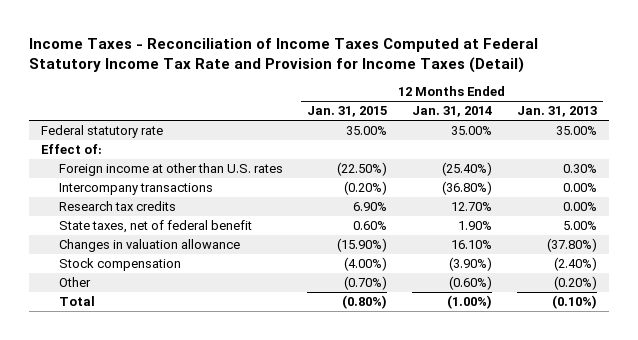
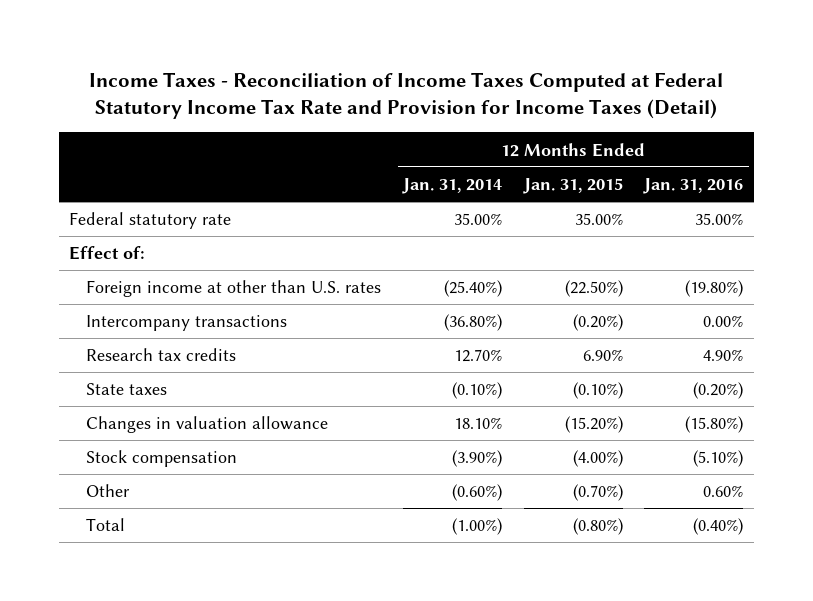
[516,106,597,118] Jan. 31, 2013 -> none
none -> [643,177,744,194] Jan. 31, 2016
[58,220,252,234] State taxes, net of federal benefit -> [86,383,168,396] State taxes
[353,221,388,231] 0.60% -> [572,382,623,400] (0.10%)
[458,221,493,231] 1.90% -> [452,382,503,400] (0.10%)
[337,238,388,253] (15.90%) -> [564,416,623,434] (15.20%)
[451,240,493,250] 16.10% -> [454,417,503,430] 18.10%

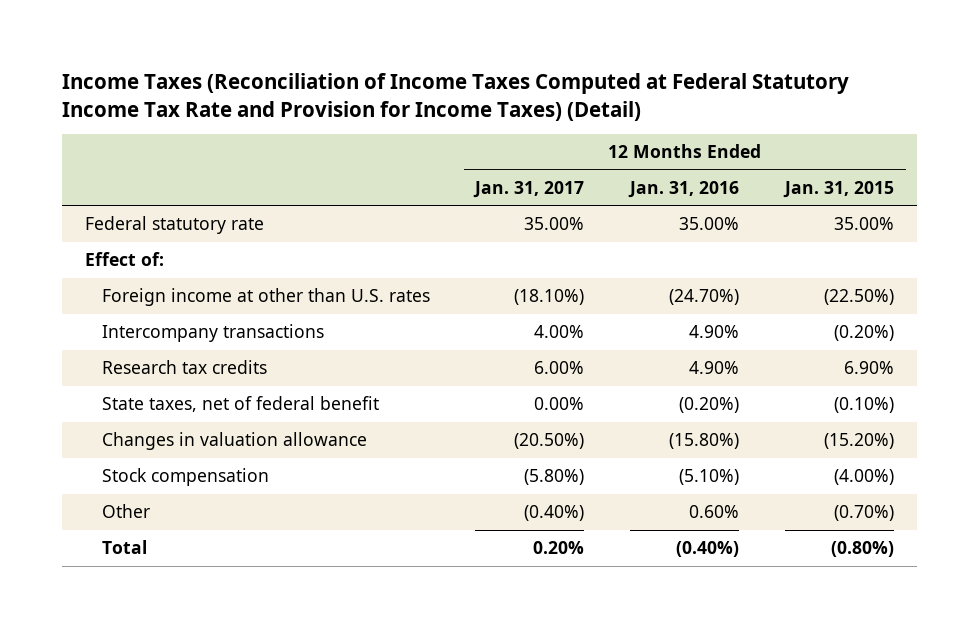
[89,71,724,120] Income Taxes - Reconciliation of Income Taxes Computed at Federal Statutory Income Tax Rate and Provision for Income Taxes (Detail) -> [61,73,849,121] Income Taxes (Reconciliation of Income Taxes Computed at Federal Statutory Income Tax Rate and Provision for Income Taxes) (Detail)
[402,177,503,194] Jan. 31, 2014 -> none
none -> [473,180,585,198] Jan. 31, 2017
[685,280,744,298] (19.80%) -> [669,289,740,306] (24.70%)
[703,315,744,328] 0.00% -> [689,325,740,339] 4.90%
[86,383,168,396] State taxes -> [101,396,379,413] State taxes, net of federal benefit

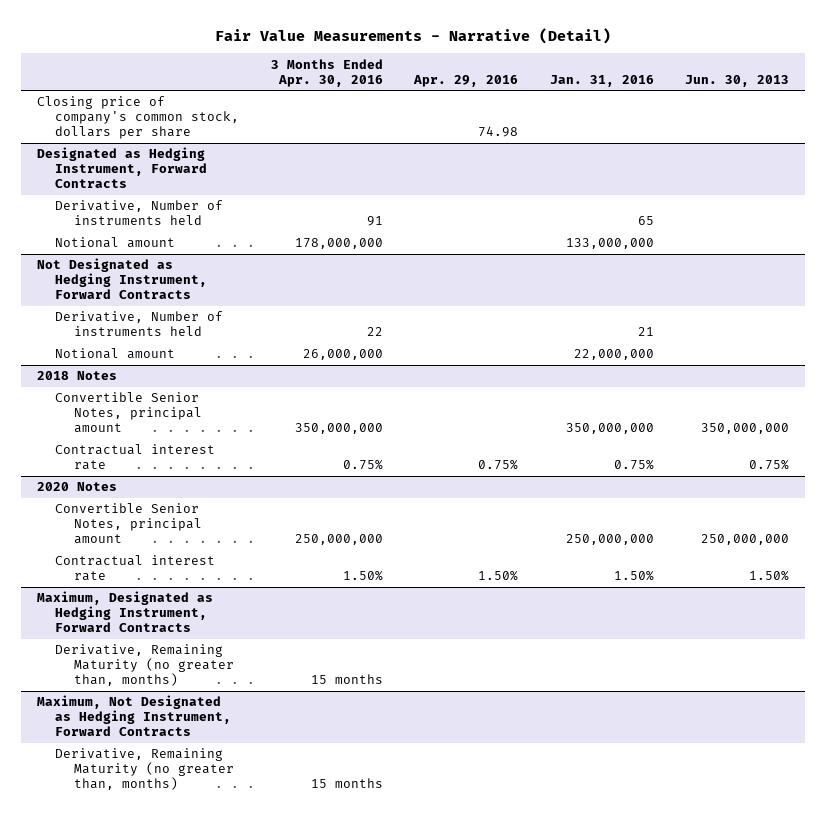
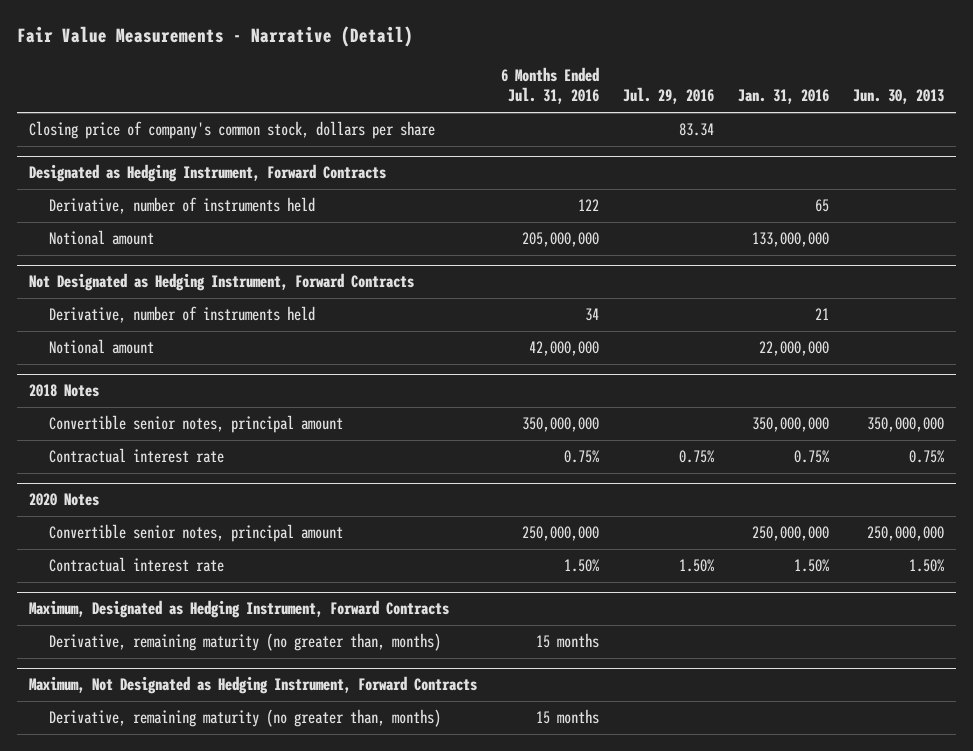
[270,58,383,87] 3 Months Ended Apr. 30, 2016 -> none
[413,74,519,87] Apr. 29, 2016 -> none
none -> [500,67,599,105] 6 Months Ended Jul. 31, 2016
none -> [622,87,714,105] Jul. 29, 2016
[55,200,224,226] Derivative, Number of instruments held -> [49,197,316,215] Derivative, number of instruments held
[55,311,224,337] Derivative, Number of instruments held -> [49,306,316,324] Derivative, number of instruments held
[55,392,202,434] Convertible Senior Notes, principal amount -> [49,415,344,434] Convertible senior notes, principal amount
[55,503,202,545] Convertible Senior Notes, principal amount -> [49,524,344,543] Convertible senior notes, principal amount
[55,644,234,687] Derivative, Remaining Maturity (no greater than, months) -> [49,633,442,652] Derivative, remaining maturity (no greater than, months)
[55,748,234,791] Derivative, Remaining Maturity (no greater than, months) -> [49,709,442,728] Derivative, remaining maturity (no greater than, months)

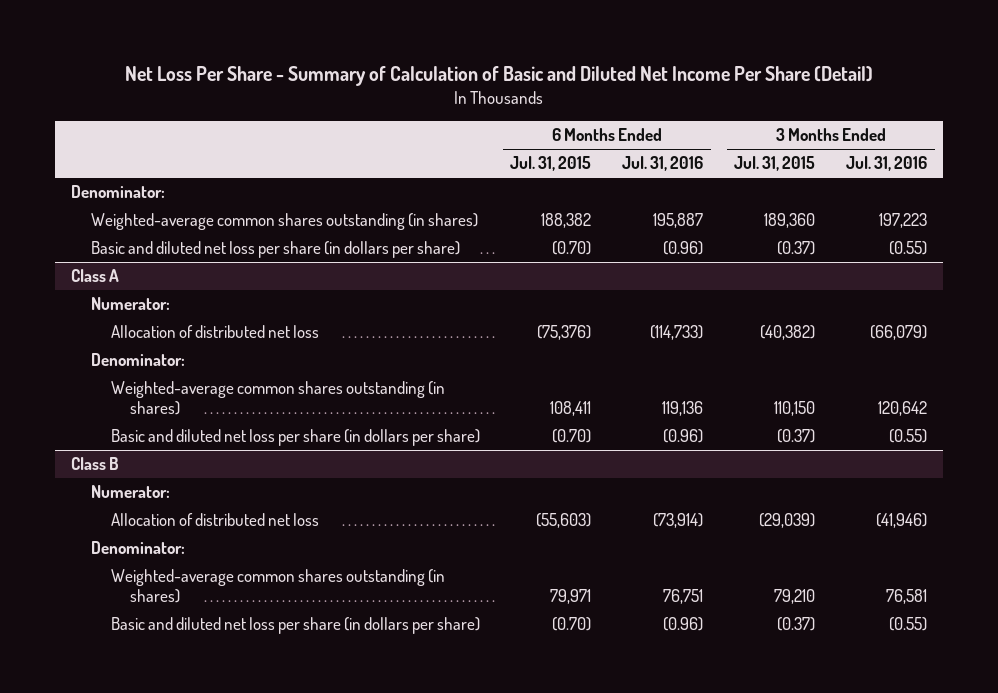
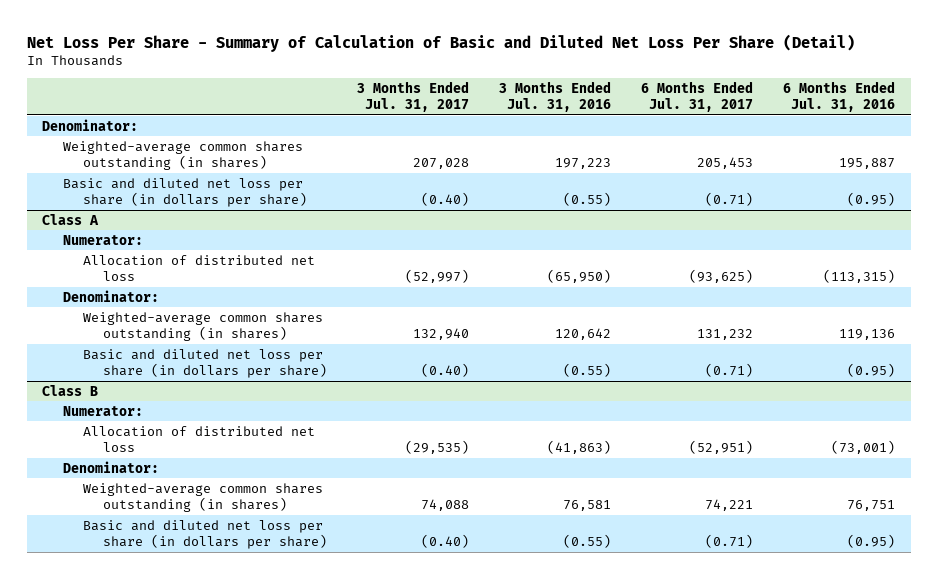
[125,66,874,87] Net Loss Per Share - Summary of Calculation of Basic and Diluted Net Income Per Share (Detail) -> [27,33,856,52] Net Loss Per Share - Summary of Calculation of Basic and Diluted Net Loss Per Share (Detail)
[510,156,592,172] Jul. 31, 2015 -> none
[734,156,816,172] Jul. 31, 2015 -> none
none -> [356,80,469,112] 3 Months Ended Jul. 31, 2017
none -> [641,80,754,112] 6 Months Ended Jul. 31, 2017
[663,241,704,256] (0.96) -> [847,191,896,206] (0.95)
[650,325,704,341] (114,733) -> [823,268,896,283] (113,315)
[870,325,928,341] (66,079) -> [547,268,612,283] (65,950)
[663,429,704,444] (0.96) -> [847,362,896,377] (0.95)
[653,513,704,529] (73,914) -> [831,439,896,454] (73,001)
[876,513,928,529] (41,946) -> [547,439,612,454] (41,863)
[663,617,704,632] (0.96) -> [847,533,896,548] (0.95)

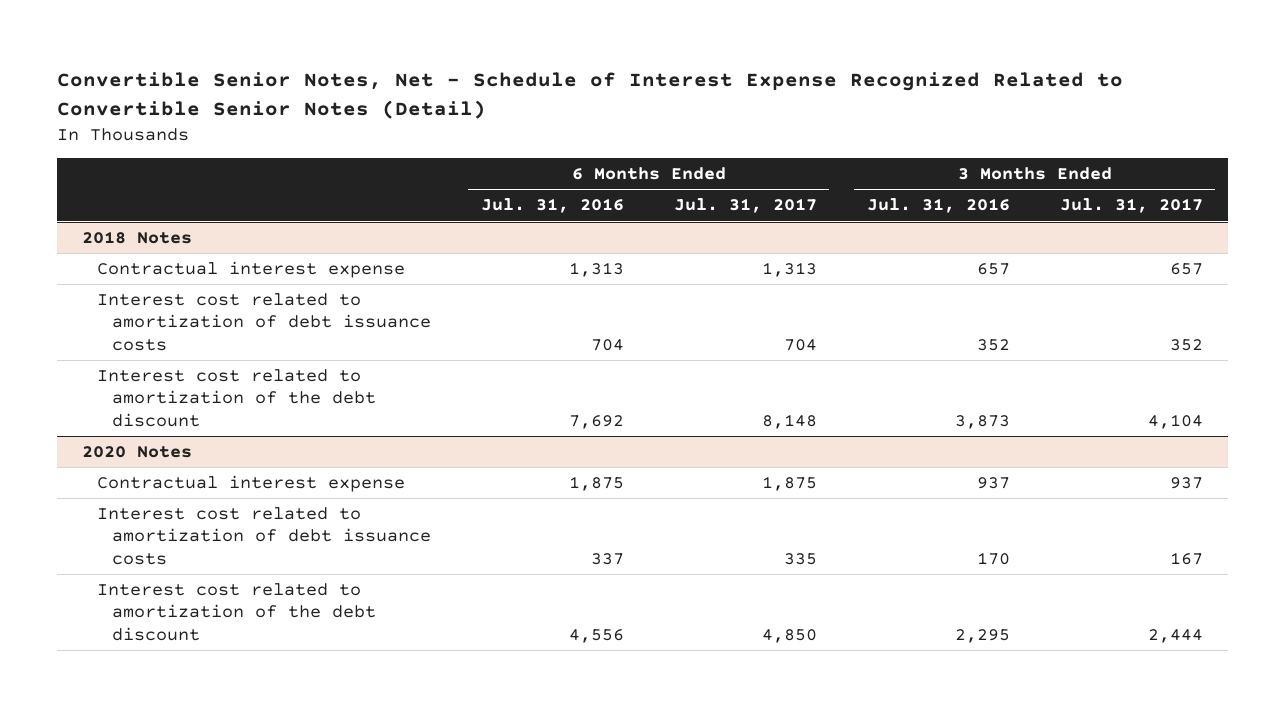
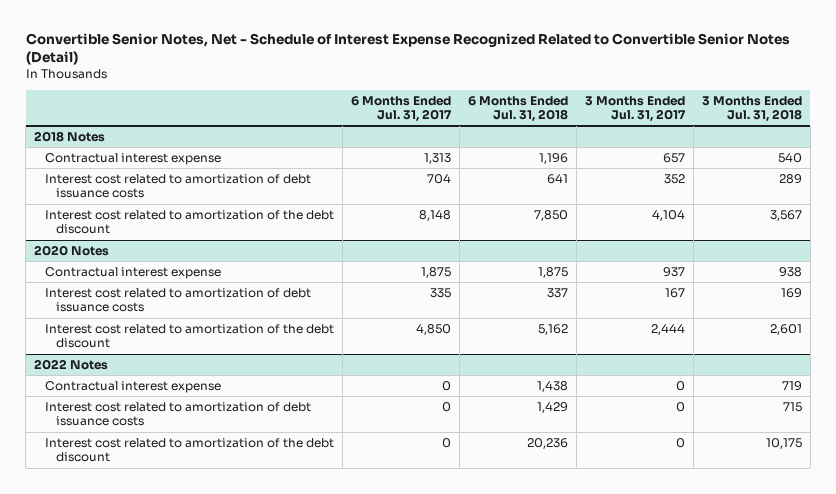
[480,198,624,214] Jul. 31, 2016 -> none
[866,198,1010,214] Jul. 31, 2016 -> none
none -> [467,95,568,122] 6 Months Ended Jul. 31, 2018
none -> [701,95,802,122] 3 Months Ended Jul. 31, 2018
none -> [34,359,109,371] 2022 Notes
none -> [44,381,221,394] Contractual interest expense
none -> [44,402,311,427] Interest cost related to amortization of debt issuance costs
none -> [44,438,334,463] Interest cost related to amortization of the debt discount

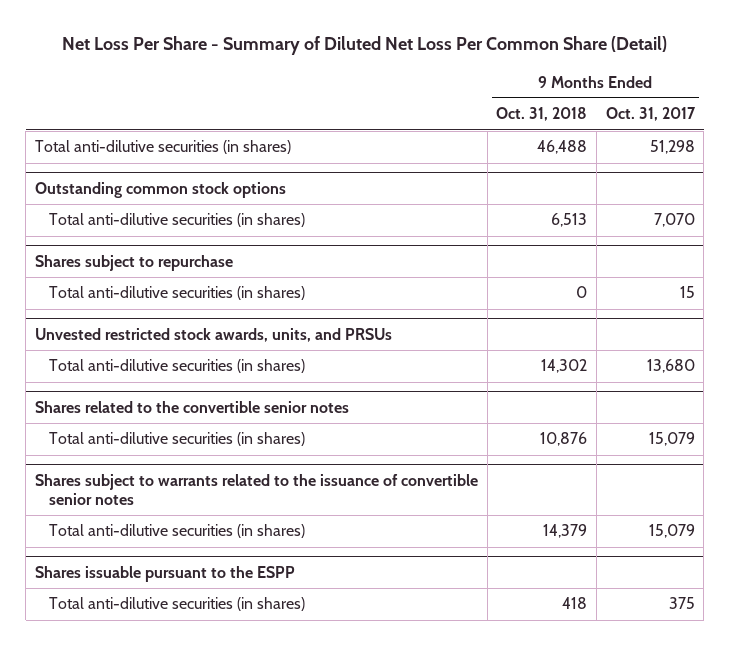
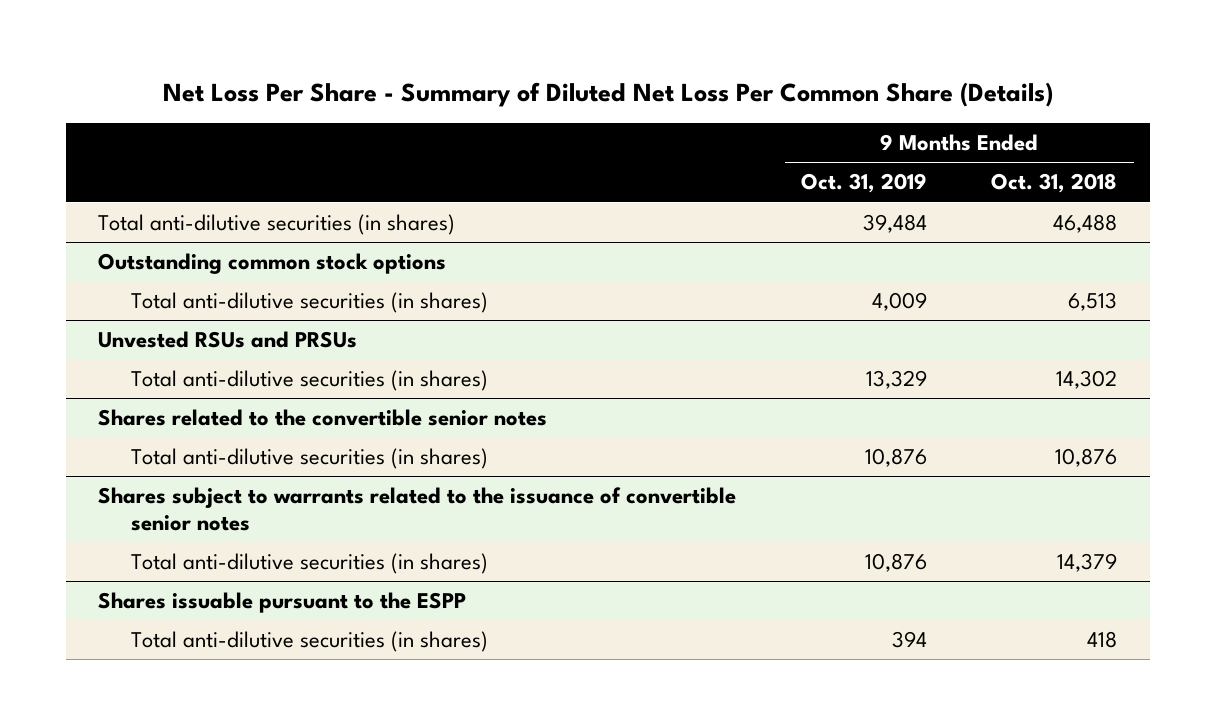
[61,36,667,56] Net Loss Per Share - Summary of Diluted Net Loss Per Common Share (Detail) -> [162,81,1053,107] Net Loss Per Share - Summary of Diluted Net Loss Per Common Share (Details)
[605,107,696,122] Oct. 31, 2017 -> none
none -> [800,173,927,194] Oct. 31, 2019
[34,254,233,271] Shares subject to repurchase -> none
[48,286,305,301] Total anti-dilutive securities (in shares) -> none
[34,327,392,342] Unvested restricted stock awards, units, and PRSUs -> [98,331,358,349] Unvested RSUs and PRSUs

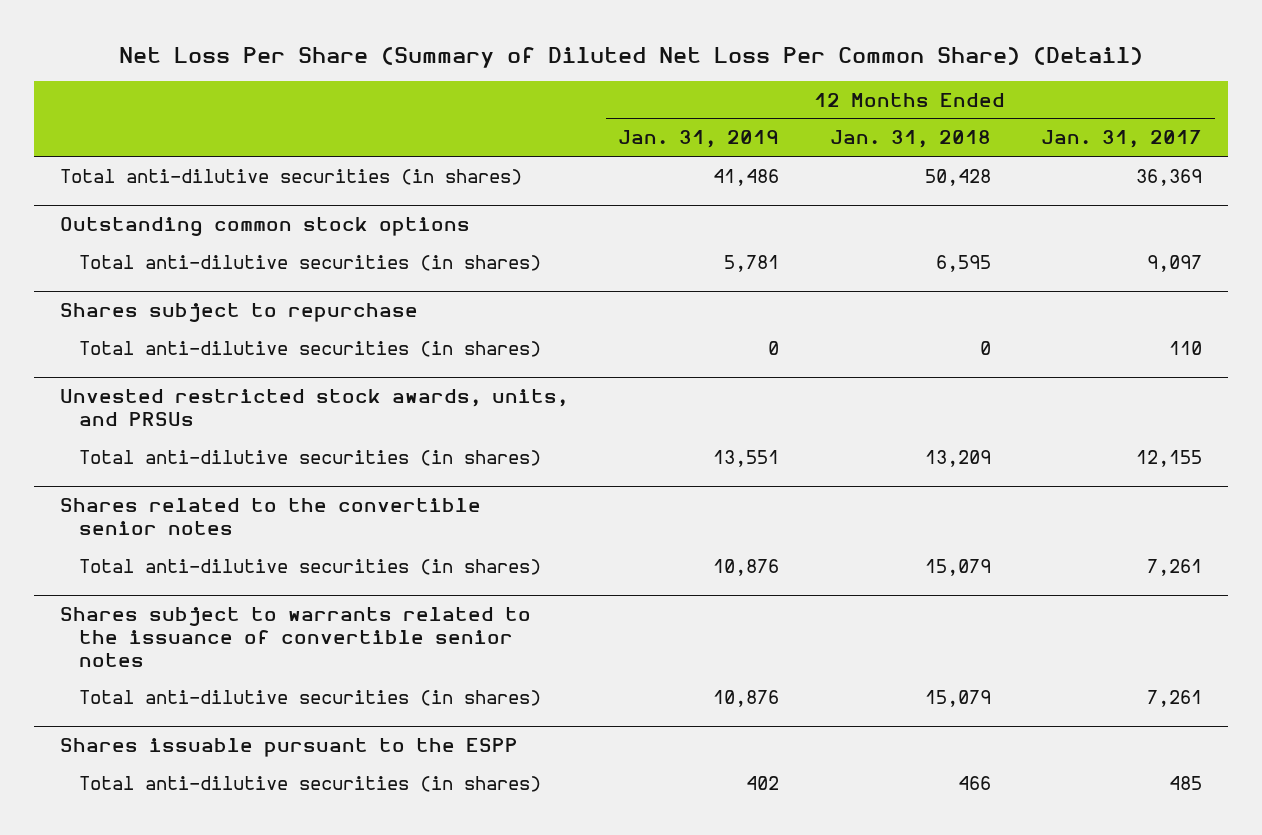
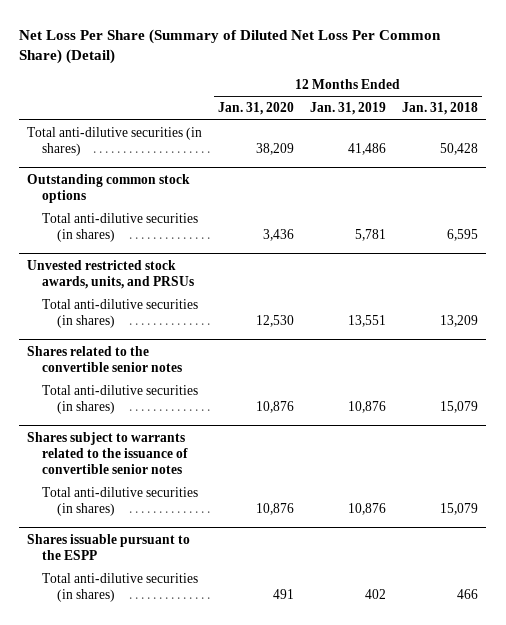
[1041,130,1203,149] Jan. 31, 2017 -> none
none -> [218,102,295,116] Jan. 31, 2020
[59,303,418,323] Shares subject to repurchase -> none
[78,340,541,357] Total anti-dilutive securities (in shares) -> none

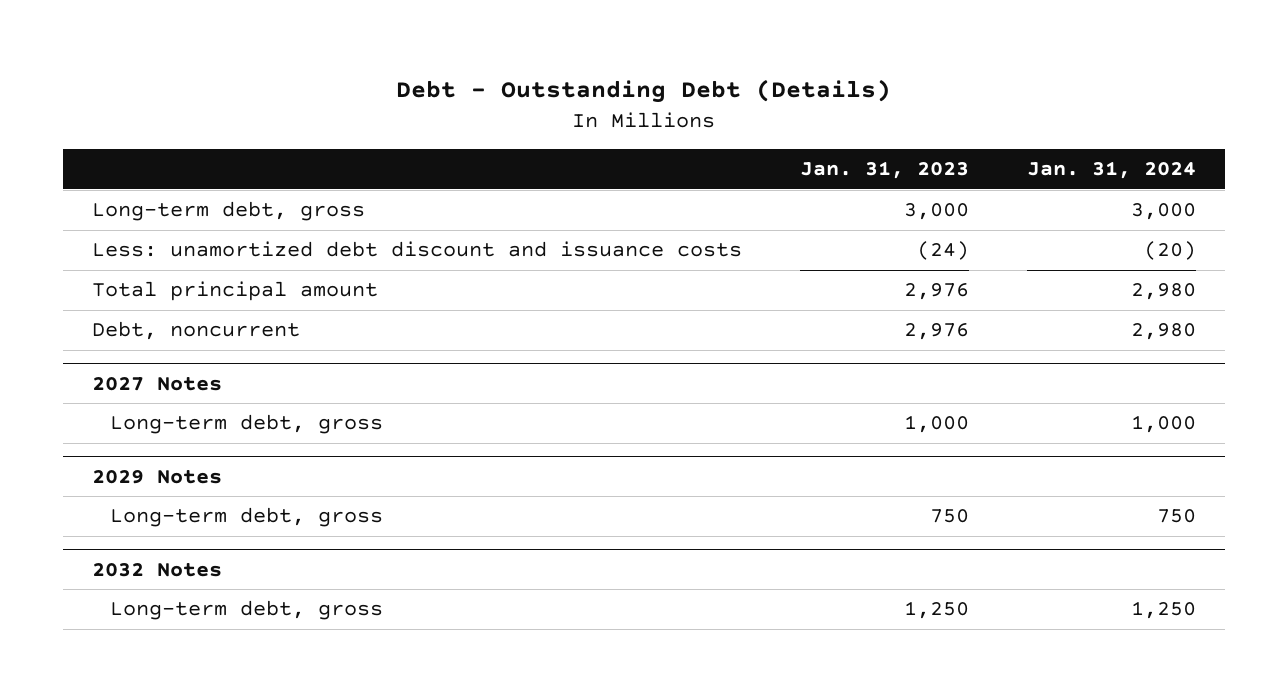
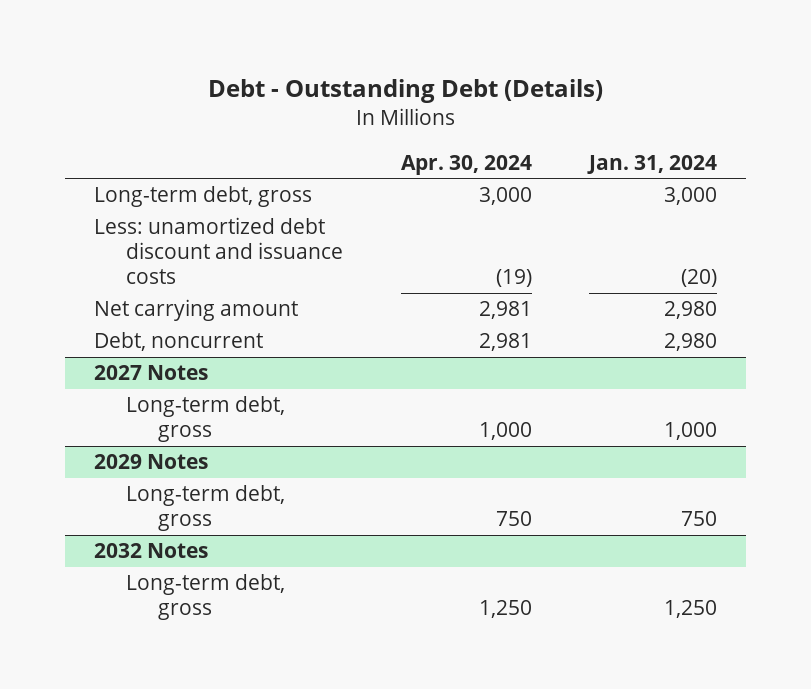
[800,161,970,180] Jan. 31, 2023 -> none
none -> [400,154,532,175] Apr. 30, 2024
[92,281,379,302] Total principal amount -> [93,299,298,322] Net carrying amount

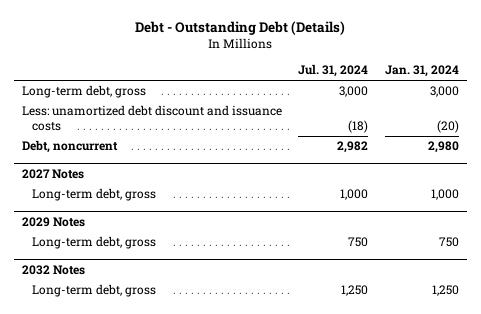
[400,154,532,175] Apr. 30, 2024 -> none
none -> [298,64,369,78] Jul. 31, 2024
[93,299,298,322] Net carrying amount -> none

